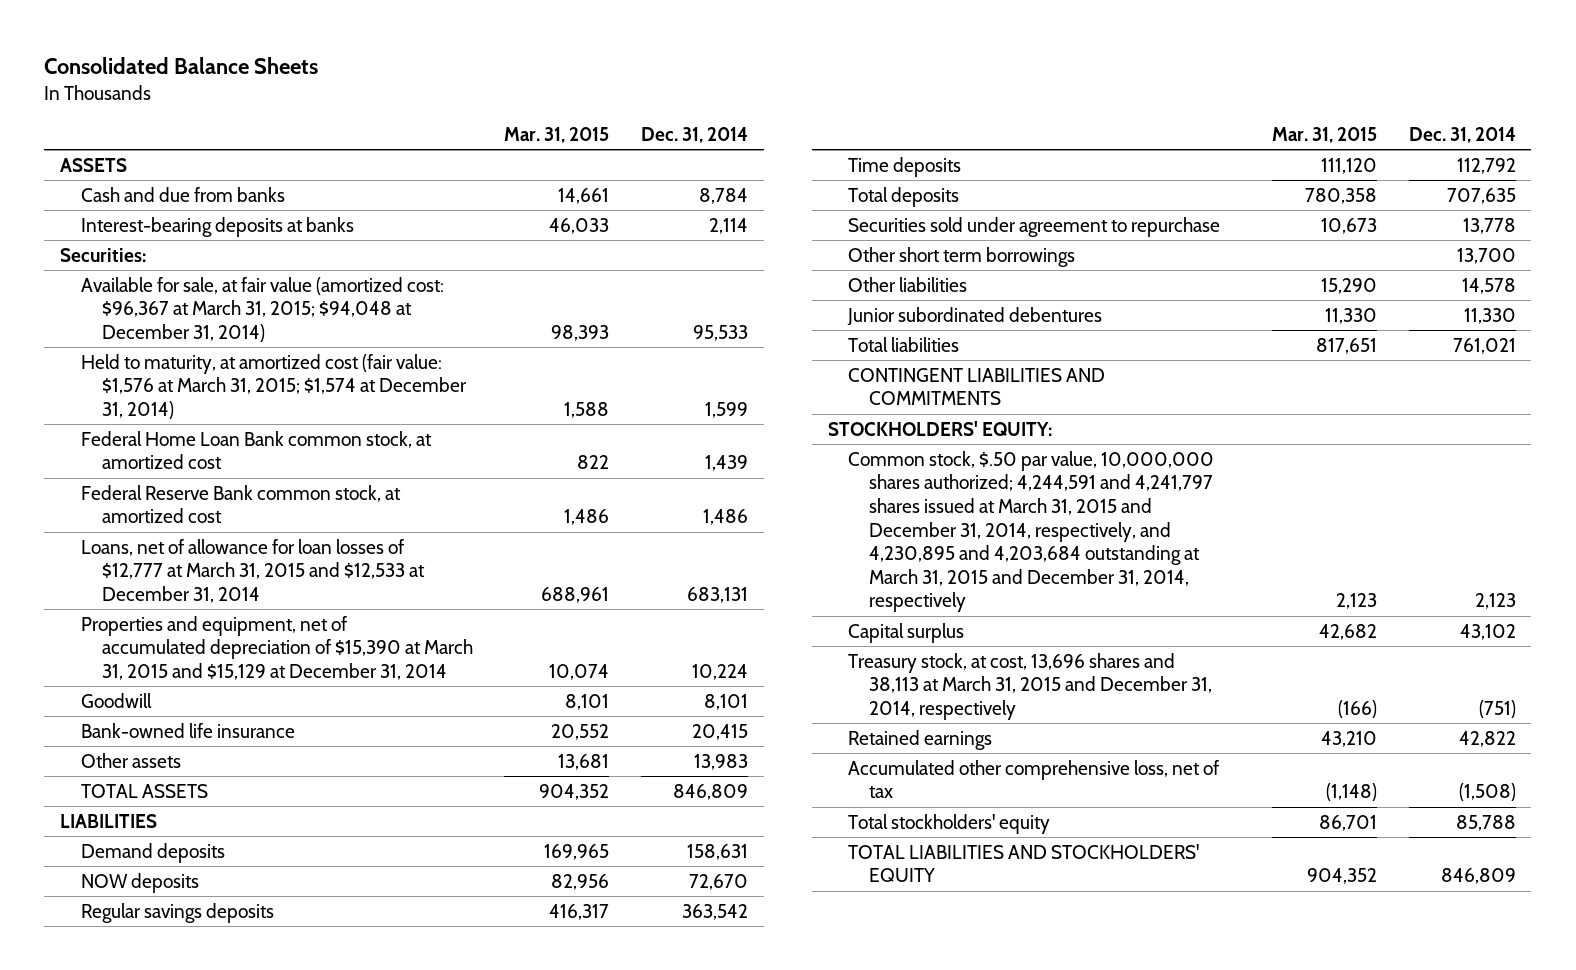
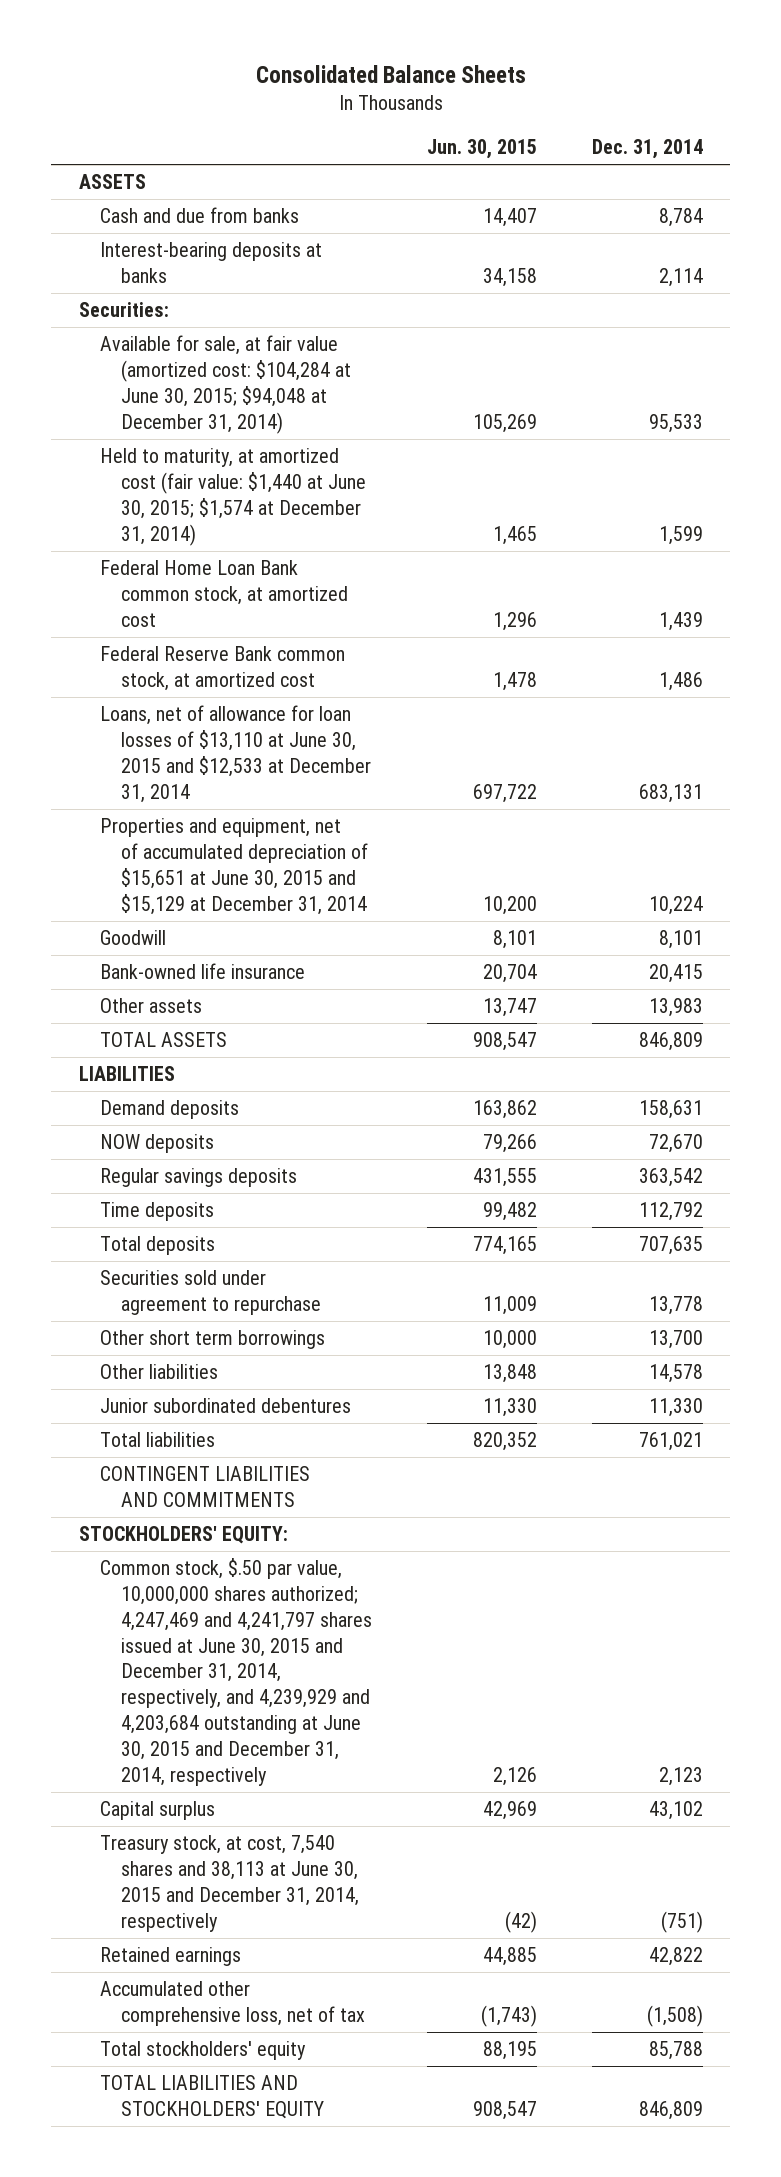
[504,126,610,143] Mar. 31, 2015 -> none
none -> [427,139,538,160] Jun. 30, 2015
[80,276,444,342] Available for sale, at fair value (amortized cost: $96,367 at March 31, 2015; $94,048 at December 31, 2014) -> [99,335,352,434] Available for sale, at fair value (amortized cost: $104,284 at June 30, 2015; $94,048 at December 31, 2014)
[80,353,467,419] Held to maturity, at amortized cost (fair value: $1,576 at March 31, 2015; $1,574 at December 31, 2014) -> [99,448,367,546] Held to maturity, at amortized cost (fair value: $1,440 at June 30, 2015; $1,574 at December 31, 2014)
[80,538,425,603] Loans, net of allowance for loan losses of $12,777 at March 31, 2015 and $12,533 at December 31, 2014 -> [99,705,372,803] Loans, net of allowance for loan losses of $13,110 at June 30, 2015 and $12,533 at December 31, 2014
[80,615,473,680] Properties and equipment, net of accumulated depreciation of $15,390 at March 31, 2015 and $15,129 at December 31, 2014 -> [99,818,369,915] Properties and equipment, net of accumulated depreciation of $15,651 at June 30, 2015 and $15,129 at December 31, 2014
[848,450,1215,613] Common stock, $.50 par value, 10,000,000 shares authorized; 4,244,591 and 4,241,797 shares issued at March 31, 2015 and December 31, 2014, respectively, and 4,230,895 and 4,203,684 outstanding at March 31, 2015 and December 31, 2014, respectively -> [99,1558,373,1786] Common stock, $.50 par value, 10,000,000 shares authorized; 4,247,469 and 4,241,797 shares issued at June 30, 2015 and December 31, 2014, respectively, and 4,239,929 and 4,203,684 outstanding at June 30, 2015 and December 31, 2014, respectively
[848,652,1213,720] Treasury stock, at cost, 13,696 shares and 38,113 at March 31, 2015 and December 31, 2014, respectively -> [99,1835,360,1932] Treasury stock, at cost, 7,540 shares and 38,113 at June 30, 2015 and December 31, 2014, respectively

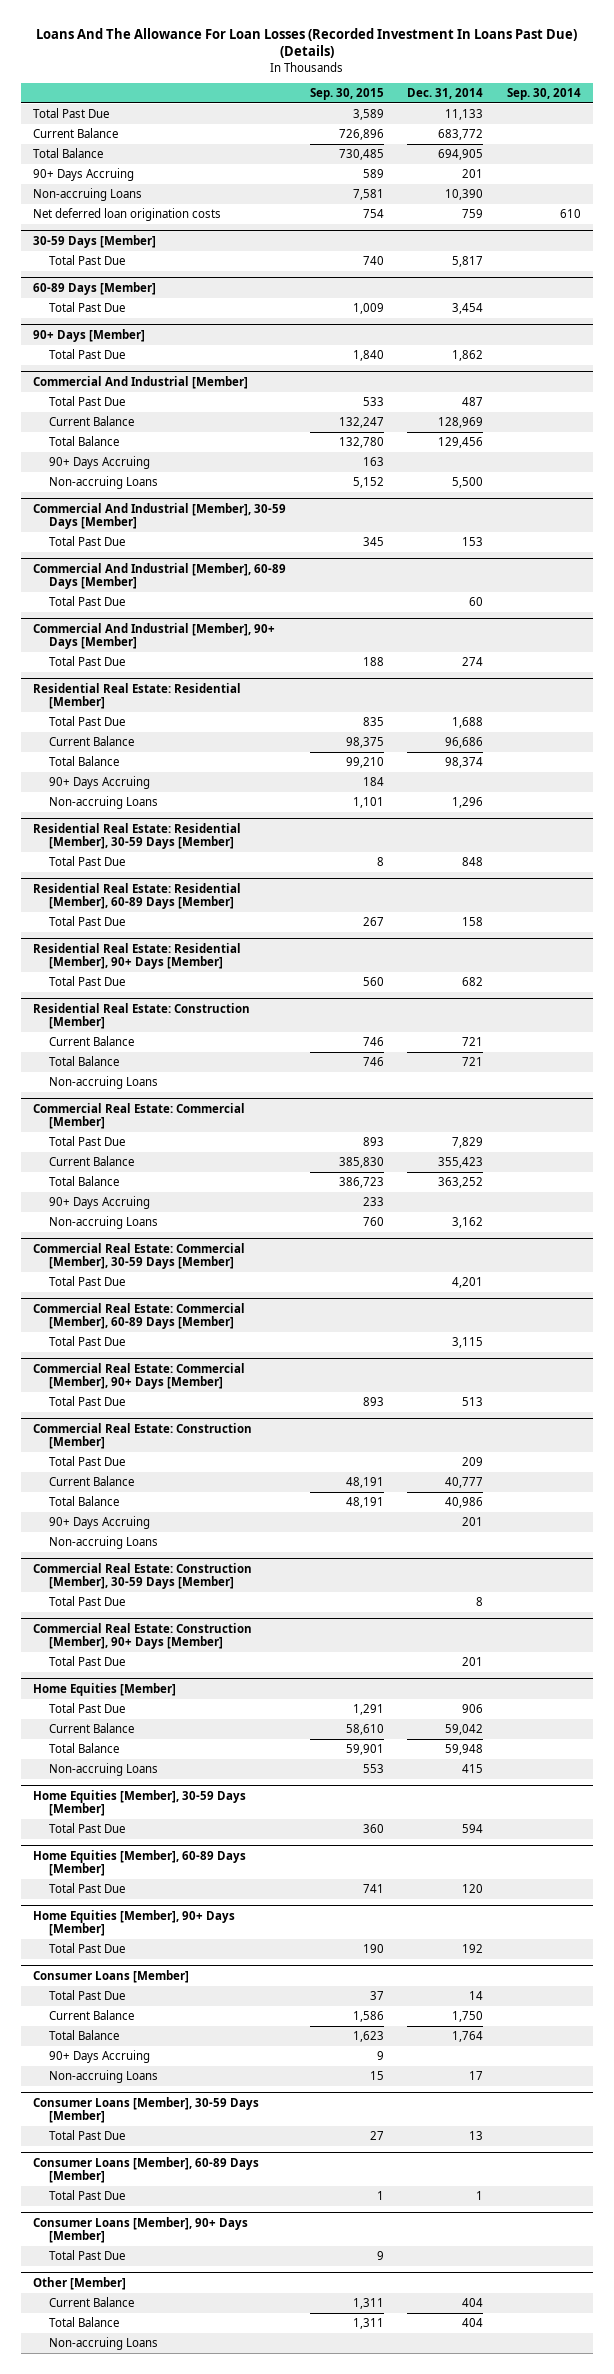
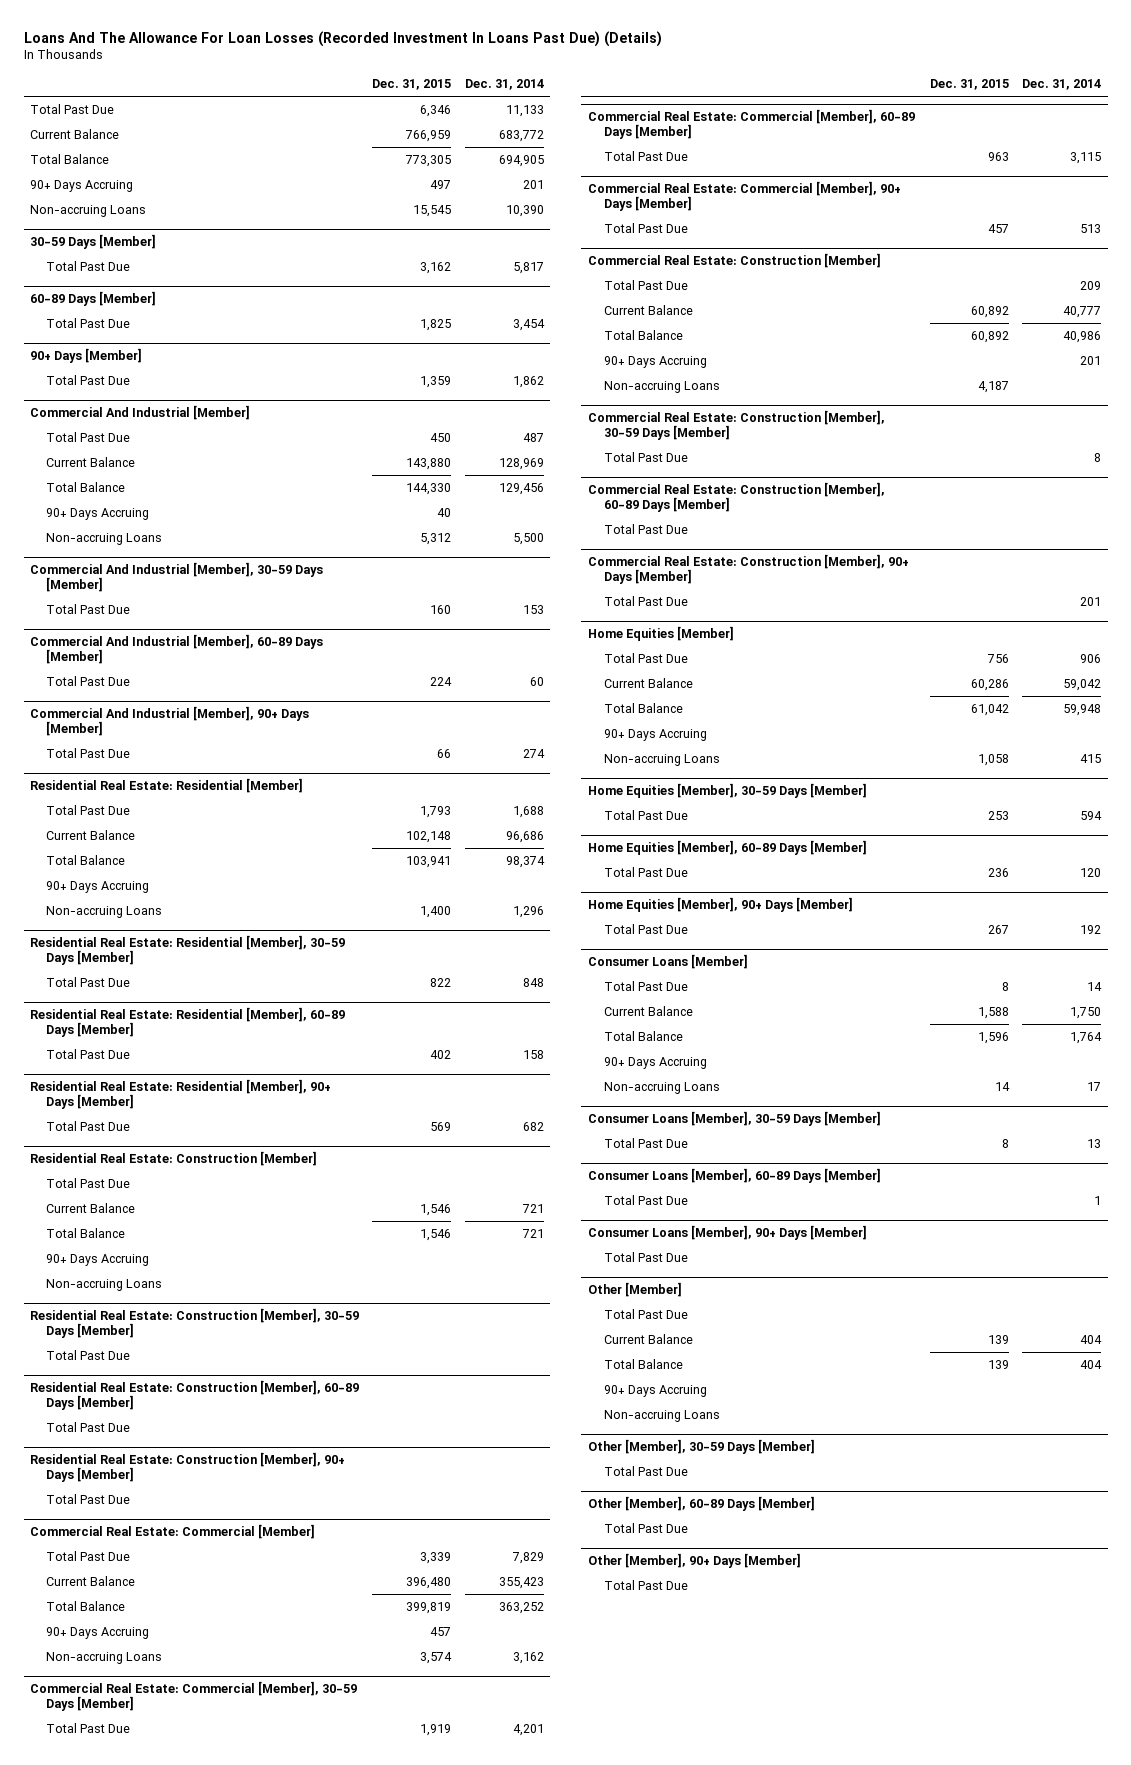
[309,87,384,100] Sep. 30, 2015 -> none
[507,87,582,100] Sep. 30, 2014 -> none
none -> [372,79,452,91] Dec. 31, 2015
[32,207,221,221] Net deferred loan origination costs -> none
none -> [46,1177,131,1188] Total Past Due
none -> [46,1253,150,1266] 90+ Days Accruing
none -> [30,1308,360,1339] Residential Real Estate: Construction [Member], 30-59 Days [Member]
none -> [46,1349,131,1360] Total Past Due
none -> [30,1380,360,1411] Residential Real Estate: Construction [Member], 60-89 Days [Member]
none -> [46,1421,131,1432] Total Past Due
none -> [30,1452,346,1483] Residential Real Estate: Construction [Member], 90+ Days [Member]
none -> [46,1493,131,1504] Total Past Due
none -> [587,482,885,513] Commercial Real Estate: Construction [Member], 60-89 Days [Member]
none -> [603,523,688,534] Total Past Due
none -> [603,728,707,741] 90+ Days Accruing
none -> [603,1308,688,1319] Total Past Due
none -> [603,1384,707,1397] 90+ Days Accruing
none -> [587,1439,815,1455] Other [Member], 30-59 Days [Member]
none -> [603,1465,688,1476] Total Past Due
none -> [587,1496,815,1512] Other [Member], 60-89 Days [Member]
none -> [603,1522,688,1533] Total Past Due
none -> [587,1553,801,1569] Other [Member], 90+ Days [Member]
none -> [603,1579,688,1590] Total Past Due

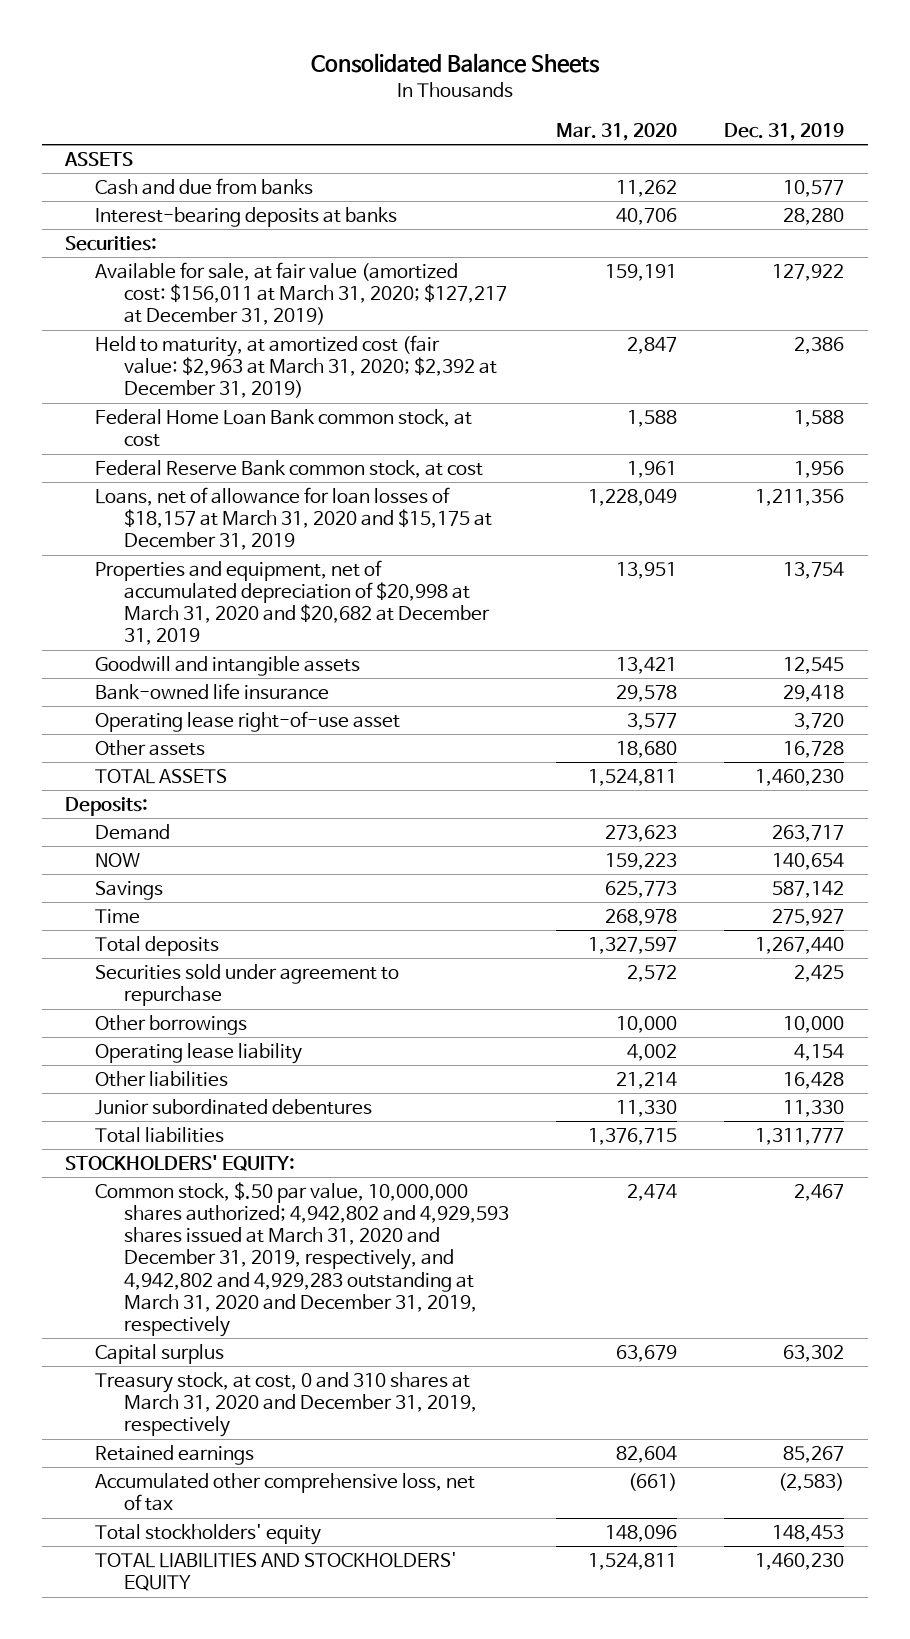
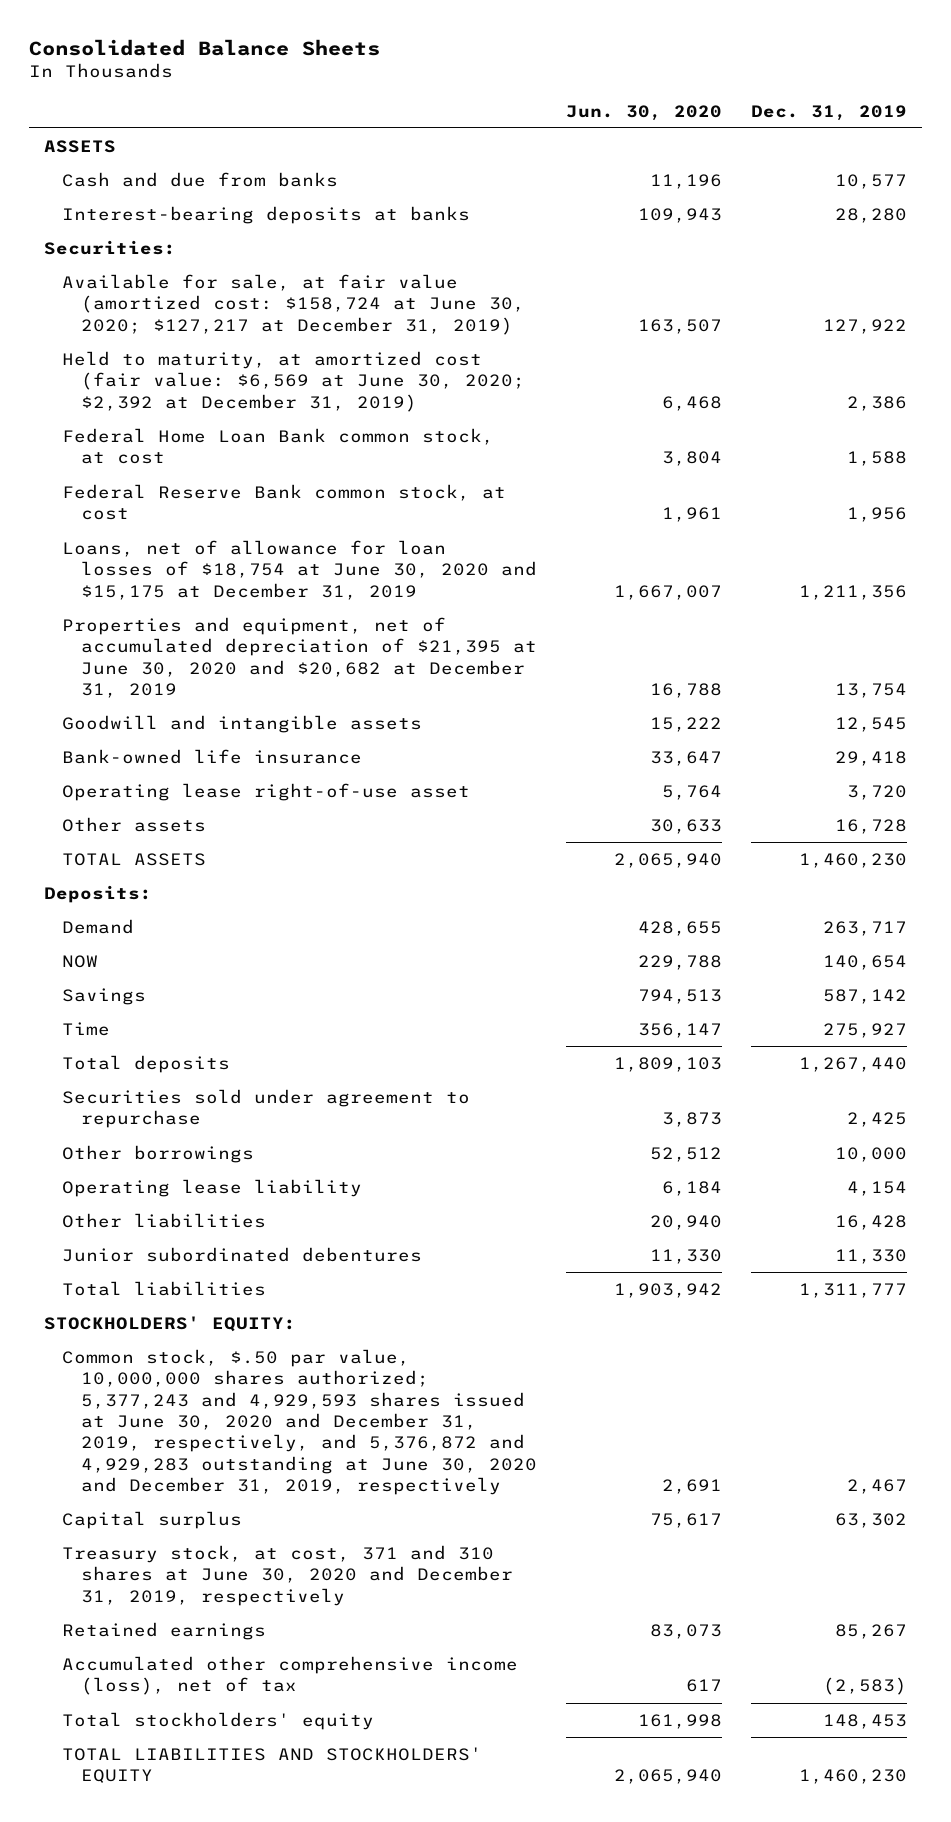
[555,123,677,142] Mar. 31, 2020 -> none
none -> [566,104,723,121] Jun. 30, 2020
[94,262,507,326] Available for sale, at fair value (amortized cost: $156,011 at March 31, 2020; $127,217 at December 31, 2019) -> [62,273,526,335] Available for sale, at fair value (amortized cost: $158,724 at June 30, 2020; $127,217 at December 31, 2019)
[94,335,497,399] Held to maturity, at amortized cost (fair value: $2,963 at March 31, 2020; $2,392 at December 31, 2019) -> [62,350,526,412] Held to maturity, at amortized cost (fair value: $6,569 at June 30, 2020; $2,392 at December 31, 2019)
[94,487,492,551] Loans, net of allowance for loan losses of $18,157 at March 31, 2020 and $15,175 at December 31, 2019 -> [62,539,538,600] Loans, net of allowance for loan losses of $18,754 at June 30, 2020 and $15,175 at December 31, 2019
[94,560,490,646] Properties and equipment, net of accumulated depreciation of $20,998 at March 31, 2020 and $20,682 at December 31, 2019 -> [62,616,538,698] Properties and equipment, net of accumulated depreciation of $21,395 at June 30, 2020 and $20,682 at December 31, 2019
[94,1182,509,1337] Common stock, $.50 par value, 10,000,000 shares authorized; 4,942,802 and 4,929,593 shares issued at March 31, 2020 and December 31, 2019, respectively, and 4,942,802 and 4,929,283 outstanding at March 31, 2020 and December 31, 2019, respectively -> [62,1348,538,1495] Common stock, $.50 par value, 10,000,000 shares authorized; 5,377,243 and 4,929,593 shares issued at June 30, 2020 and December 31, 2019, respectively, and 5,376,872 and 4,929,283 outstanding at June 30, 2020 and December 31, 2019, respectively
[94,1372,477,1438] Treasury stock, at cost, 0 and 310 shares at March 31, 2020 and December 31, 2019, respectively -> [62,1544,514,1606] Treasury stock, at cost, 371 and 310 shares at June 30, 2020 and December 31, 2019, respectively
[94,1473,475,1512] Accumulated other comprehensive loss, net of tax -> [62,1655,519,1696] Accumulated other comprehensive income (loss), net of tax

